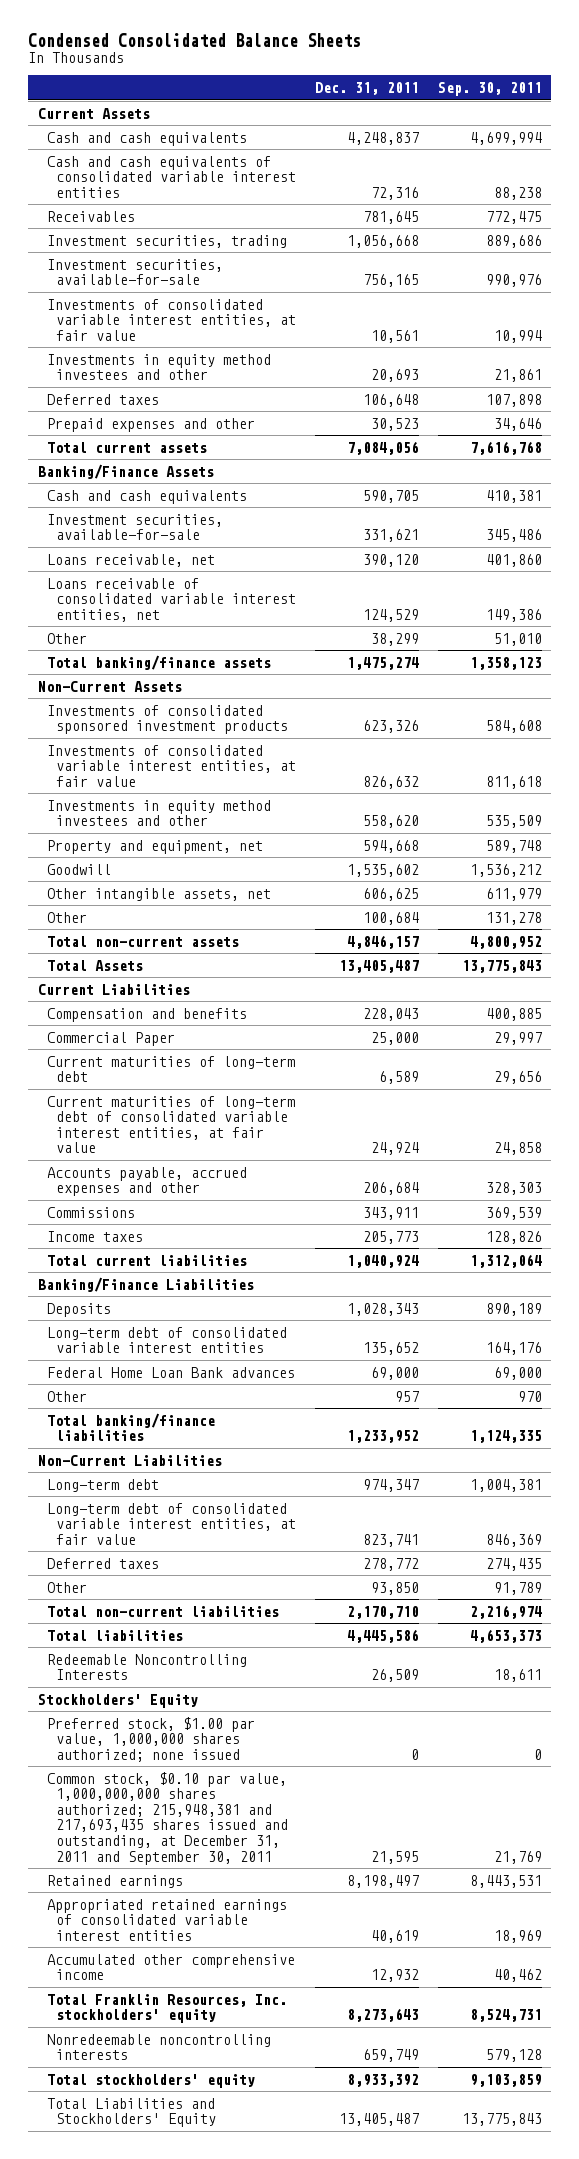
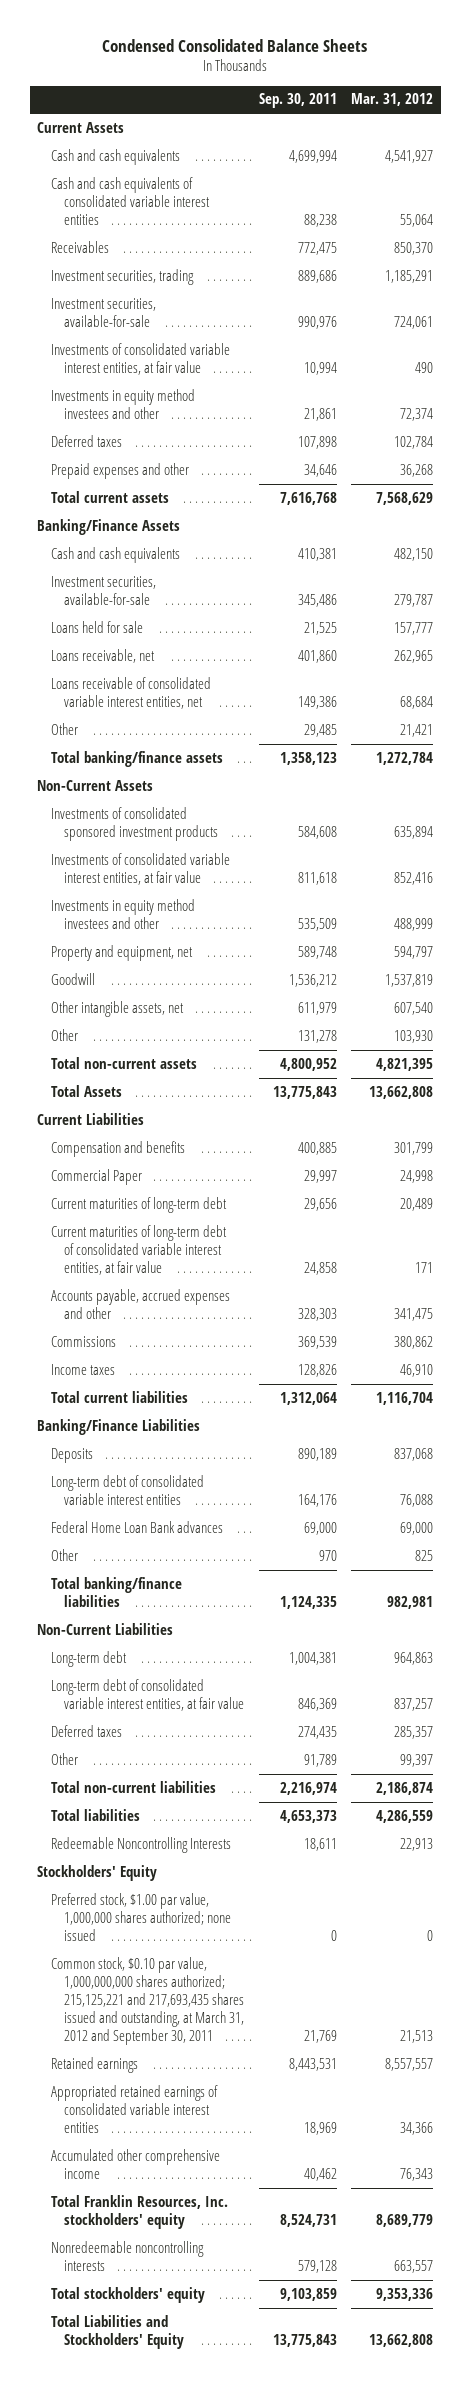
[314,82,419,96] Dec. 31, 2011 -> none
none -> [351,93,434,107] Mar. 31, 2012
none -> [50,620,143,633] Loans held for sale
[493,632,542,646] 51,010 -> [303,723,337,737] 29,485
[46,1771,288,1865] Common stock, $0.10 par value, 1,000,000,000 shares authorized; 215,948,381 and 217,693,435 shares issued and outstanding, at December 31, 2011 and September 30, 2011 -> [50,1956,245,2046] Common stock, $0.10 par value, 1,000,000,000 shares authorized; 215,125,221 and 217,693,435 shares issued and outstanding, at March 31, 2012 and September 30, 2011

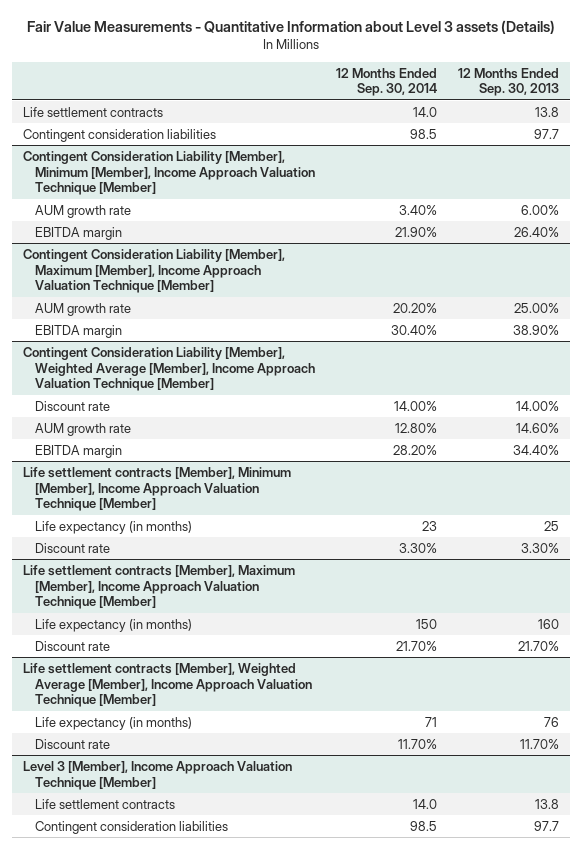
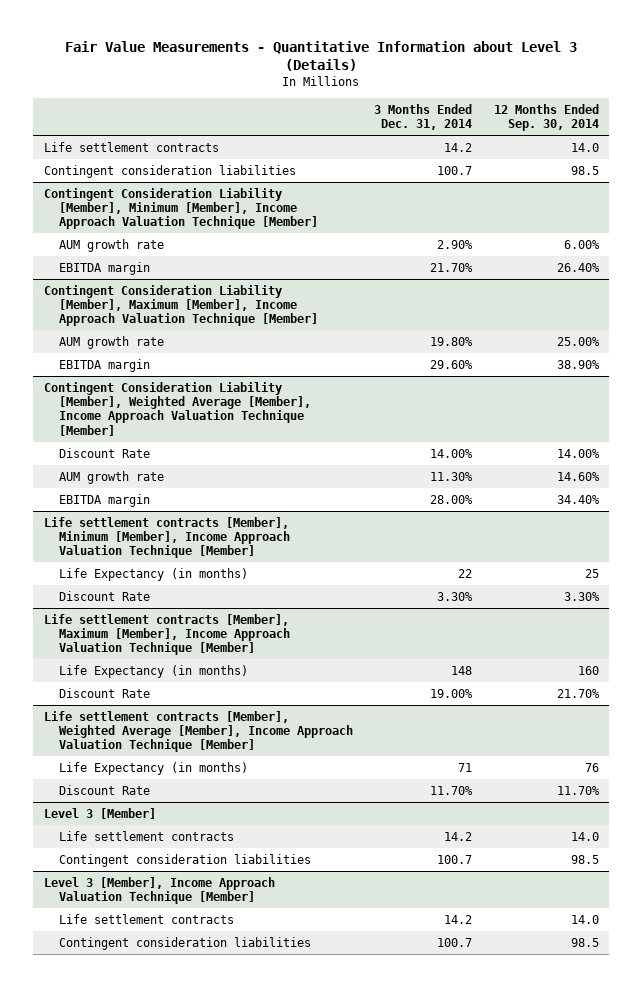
[26,19,555,34] Fair Value Measurements - Quantitative Information about Level 3 assets (Details) -> [65,40,578,72] Fair Value Measurements - Quantitative Information about Level 3 (Details)
[458,67,560,97] 12 Months Ended Sep. 30, 2013 -> none
none -> [374,103,473,131] 3 Months Ended Dec. 31, 2014
[398,204,437,215] 3.40% -> [563,239,600,249] 6.00%
[394,226,437,237] 21.90% -> [556,262,600,272] 26.40%
[392,302,437,313] 20.20% -> [556,336,600,346] 25.00%
[390,324,437,335] 30.40% -> [556,359,600,369] 38.90%
[34,400,110,411] Discount rate -> [58,447,150,458] Discount Rate
[394,422,437,433] 12.80% -> [556,471,600,481] 14.60%
[392,444,437,455] 28.20% -> [556,494,600,504] 34.40%
[34,520,192,534] Life expectancy (in months) -> [58,567,248,581] Life Expectancy (in months)
[421,520,437,531] 23 -> [584,568,599,578] 25
[34,542,110,553] Discount rate -> [58,590,150,601] Discount Rate
[34,618,192,632] Life expectancy (in months) -> [58,664,248,678] Life Expectancy (in months)
[415,618,437,629] 150 -> [577,665,599,675] 160
[34,640,110,651] Discount rate -> [58,687,150,698] Discount Rate
[34,716,192,730] Life expectancy (in months) -> [58,761,248,775] Life Expectancy (in months)
[424,716,437,727] 71 -> [584,762,599,772] 76
[34,738,110,749] Discount rate -> [58,784,150,795] Discount Rate
none -> [43,807,156,819] Level 3 [Member]
none -> [58,830,234,841] Life settlement contracts
none -> [58,853,311,867] Contingent consideration liabilities

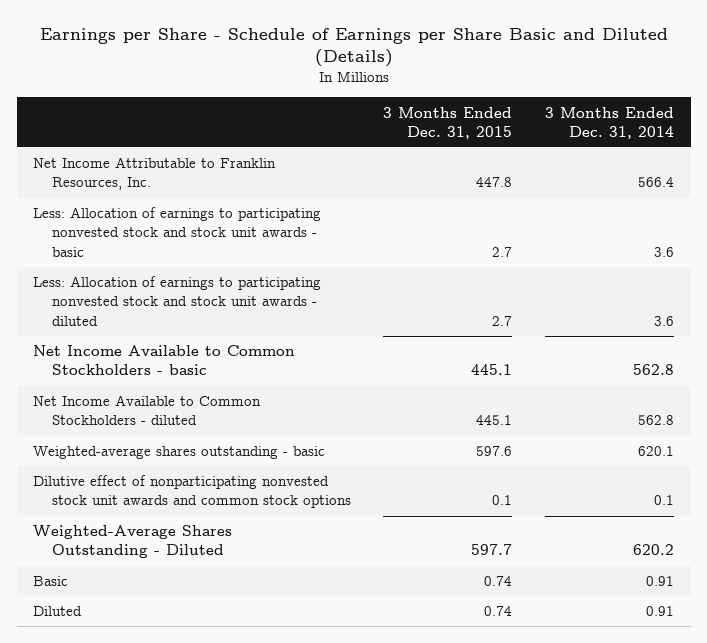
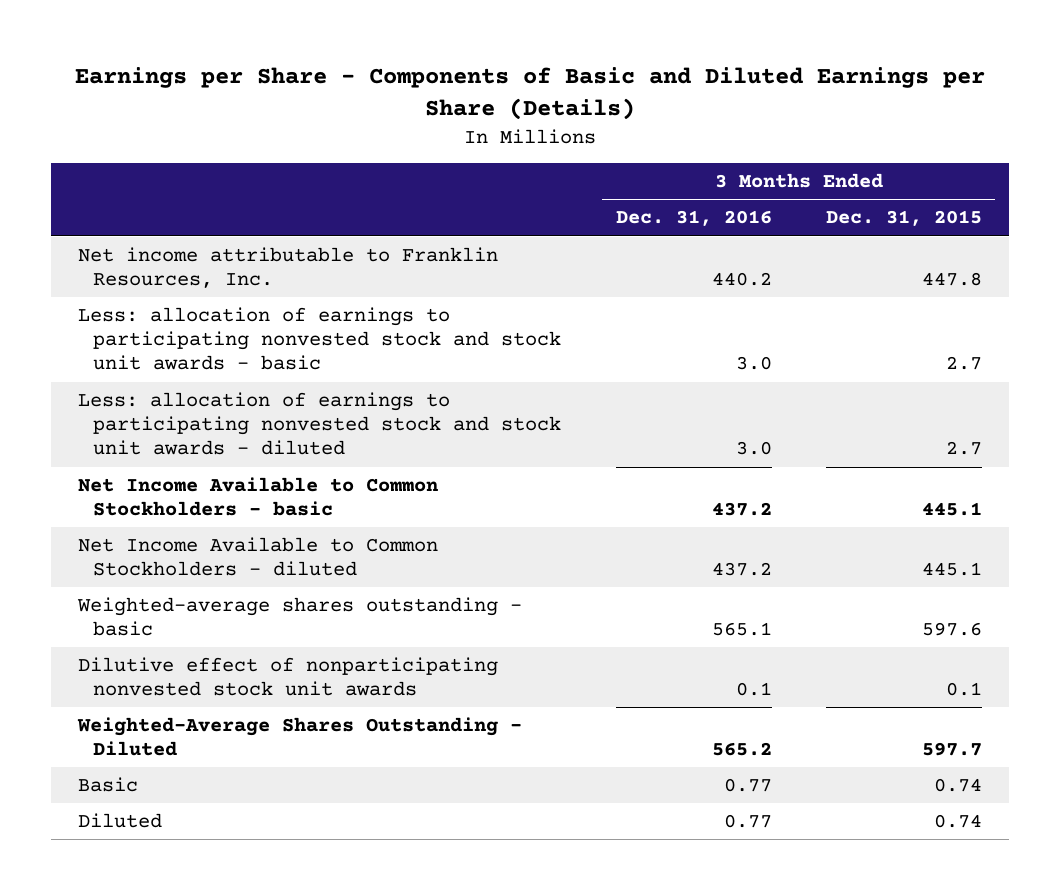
[39,27,668,68] Earnings per Share - Schedule of Earnings per Share Basic and Diluted (Details) -> [74,66,985,120] Earnings per Share - Components of Basic and Diluted Earnings per Share (Details)
[545,106,675,139] 3 Months Ended Dec. 31, 2014 -> none
none -> [615,210,772,227] Dec. 31, 2016
[33,157,277,191] Net Income Attributable to Franklin Resources, Inc. -> [77,247,498,289] Net income attributable to Franklin Resources, Inc.
[33,207,322,257] Less: Allocation of earnings to participating nonvested stock and stock unit awards - basic -> [77,307,562,371] Less: allocation of earnings to participating nonvested stock and stock unit awards - basic
[33,276,322,326] Less: Allocation of earnings to participating nonvested stock and stock unit awards - diluted -> [77,392,562,456] Less: allocation of earnings to participating nonvested stock and stock unit awards - diluted
[33,475,351,509] Dilutive effect of nonparticipating nonvested stock unit awards and common stock options -> [77,657,498,697] Dilutive effect of nonparticipating nonvested stock unit awards

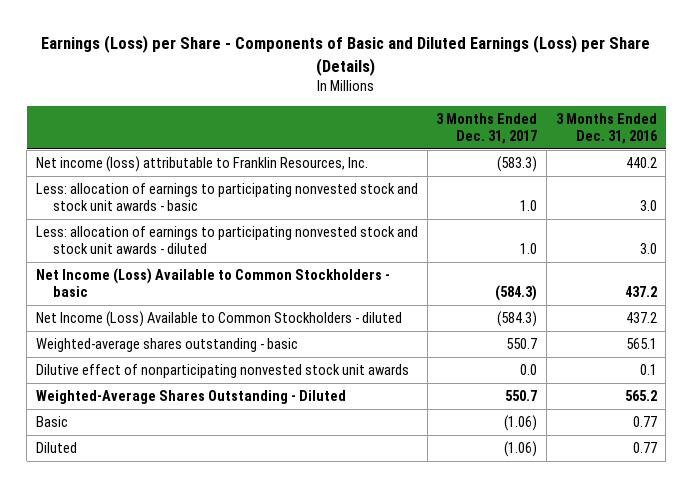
[74,66,985,120] Earnings per Share - Components of Basic and Diluted Earnings per Share (Details) -> [41,35,651,76] Earnings (Loss) per Share - Components of Basic and Diluted Earnings (Loss) per Share (Details)
[825,210,982,227] Dec. 31, 2015 -> none
none -> [436,112,538,145] 3 Months Ended Dec. 31, 2017
[77,247,498,289] Net income attributable to Franklin Resources, Inc. -> [35,156,368,173] Net income (loss) attributable to Franklin Resources, Inc.
[77,477,438,517] Net Income Available to Common Stockholders - basic -> [35,268,390,298] Net Income (Loss) Available to Common Stockholders - basic
[77,537,438,577] Net Income Available to Common Stockholders - diluted -> [35,311,402,328] Net Income (Loss) Available to Common Stockholders - diluted

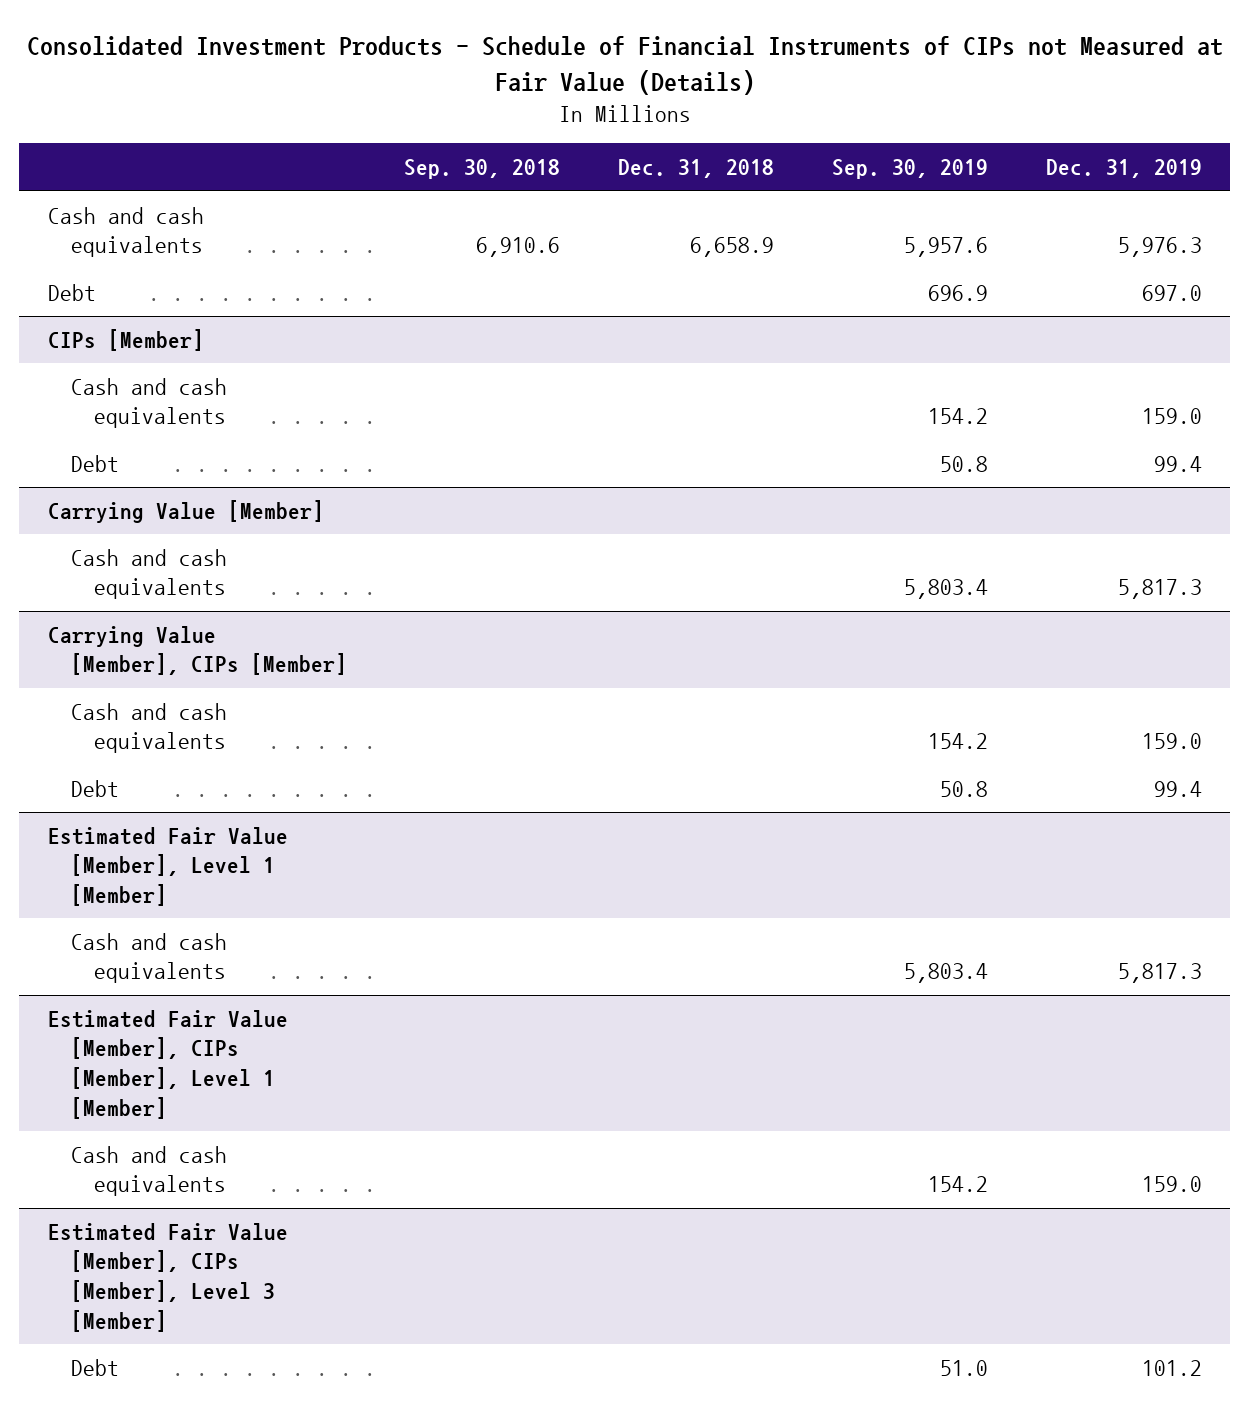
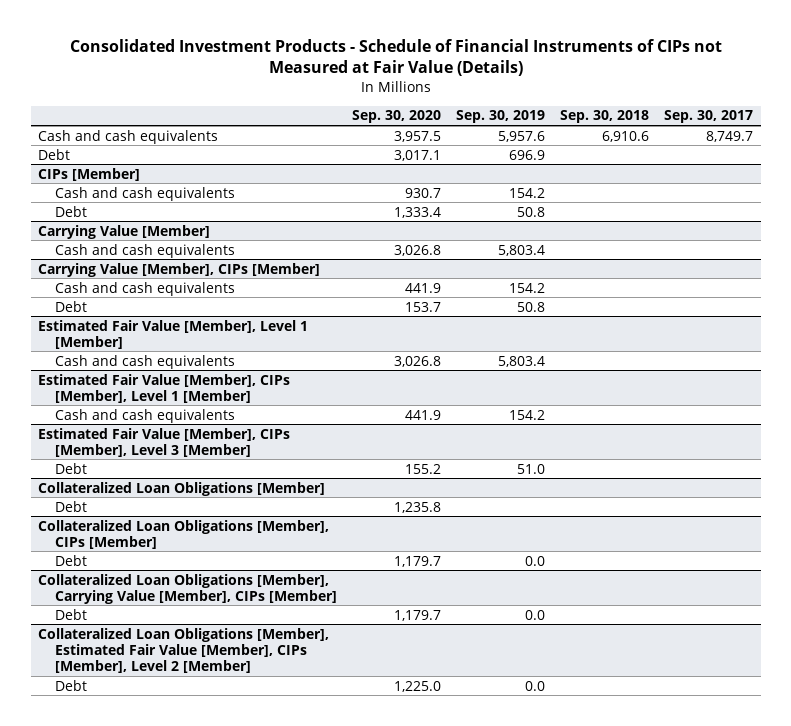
[618,159,775,179] Dec. 31, 2018 -> none
[1045,159,1202,179] Dec. 31, 2019 -> none
none -> [351,110,441,124] Sep. 30, 2020
none -> [664,110,754,124] Sep. 30, 2017
none -> [38,481,326,496] Collateralized Loan Obligations [Member]
none -> [54,500,87,512] Debt
none -> [38,519,330,549] Collateralized Loan Obligations [Member], CIPs [Member]
none -> [54,554,87,566] Debt
none -> [38,573,337,604] Collateralized Loan Obligations [Member], Carrying Value [Member], CIPs [Member]
none -> [54,608,87,620] Debt
none -> [38,627,330,673] Collateralized Loan Obligations [Member], Estimated Fair Value [Member], CIPs [Member], Level 2 [Member]
none -> [54,679,87,691] Debt

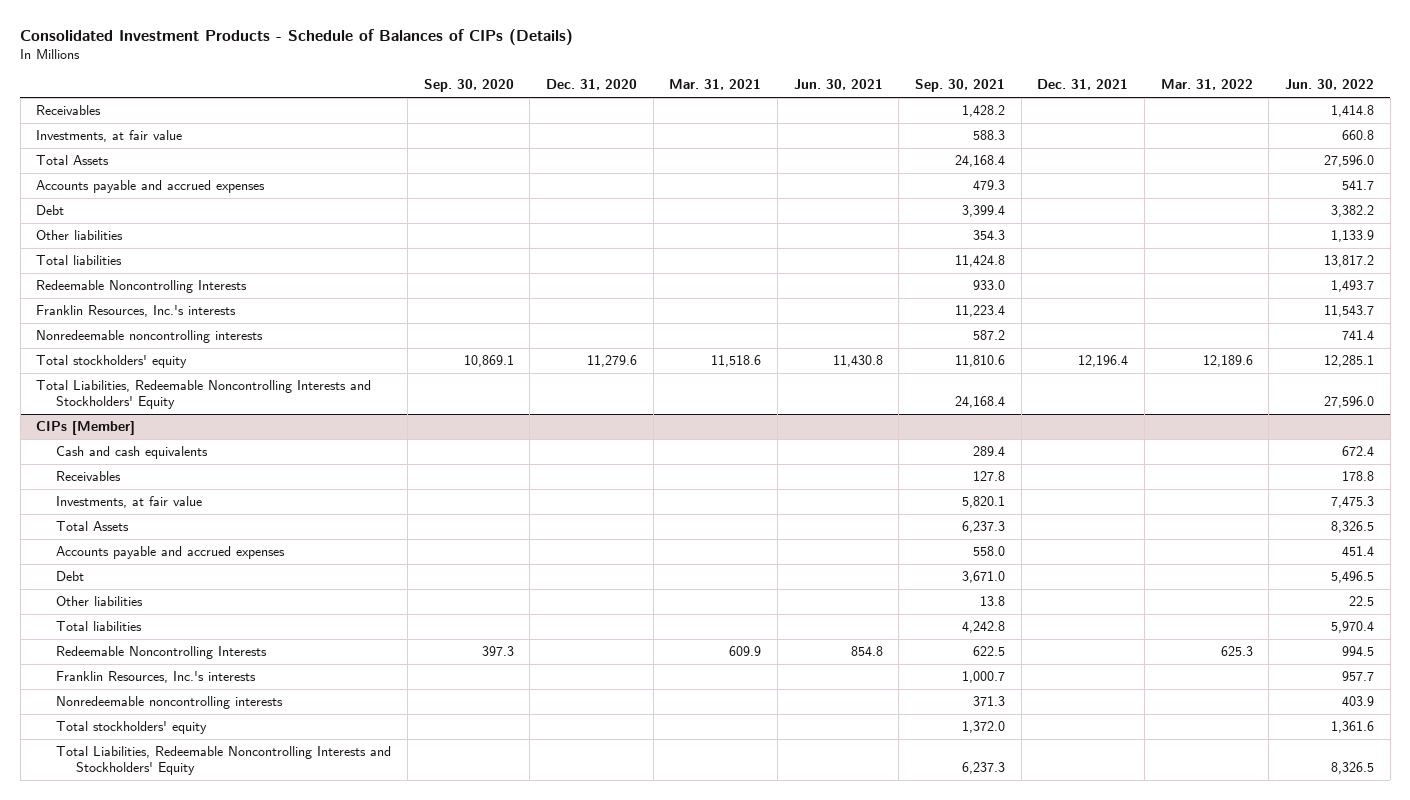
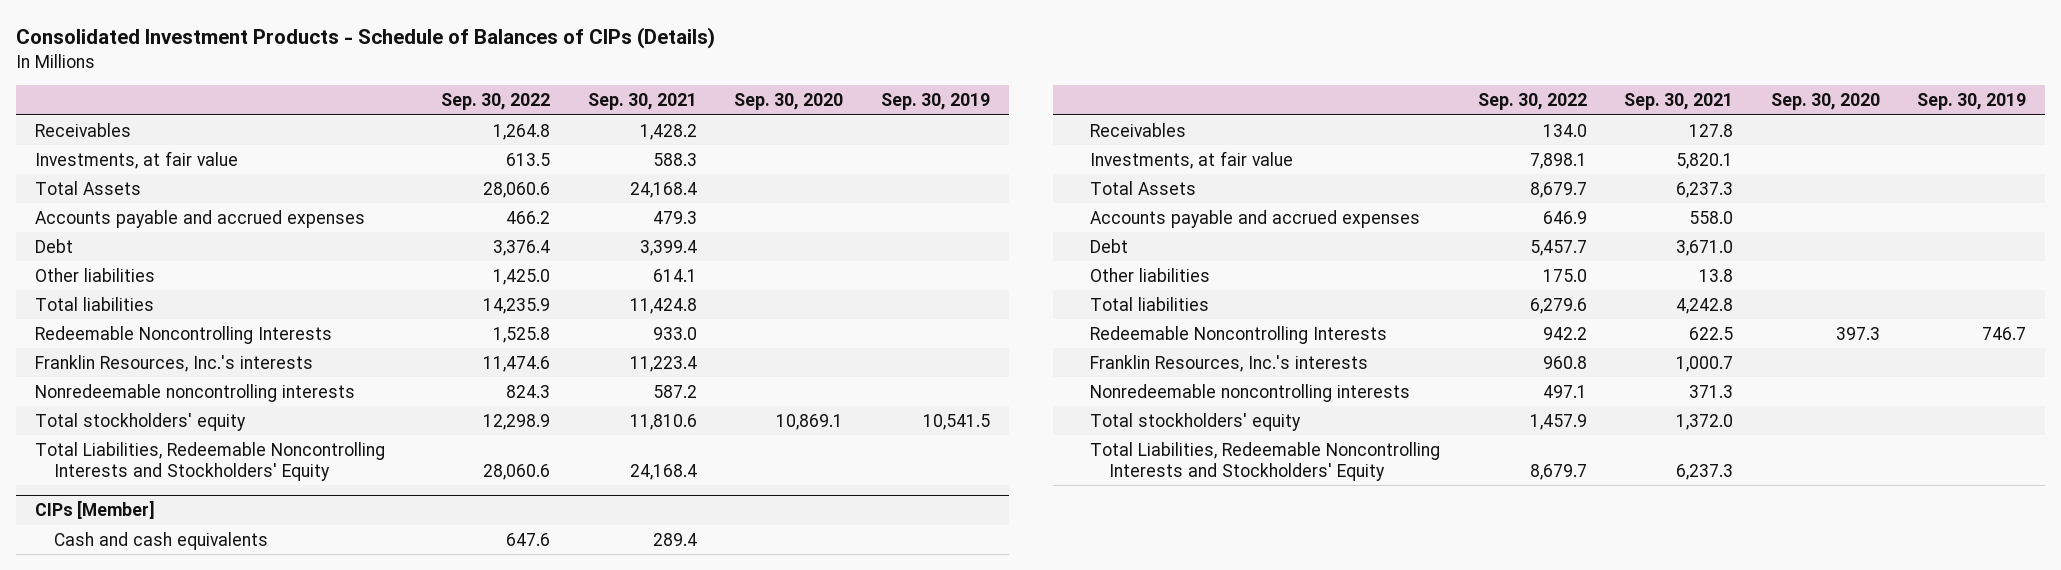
[545,79,637,91] Dec. 31, 2020 -> none
[669,79,762,91] Mar. 31, 2021 -> none
[793,79,883,91] Jun. 30, 2021 -> none
[1037,79,1129,91] Dec. 31, 2021 -> none
[1160,79,1253,91] Mar. 31, 2022 -> none
[1284,79,1374,91] Jun. 30, 2022 -> none
none -> [441,93,551,111] Sep. 30, 2022
none -> [880,93,990,111] Sep. 30, 2019
[972,230,1005,241] 354.3 -> [652,268,697,282] 614.1

